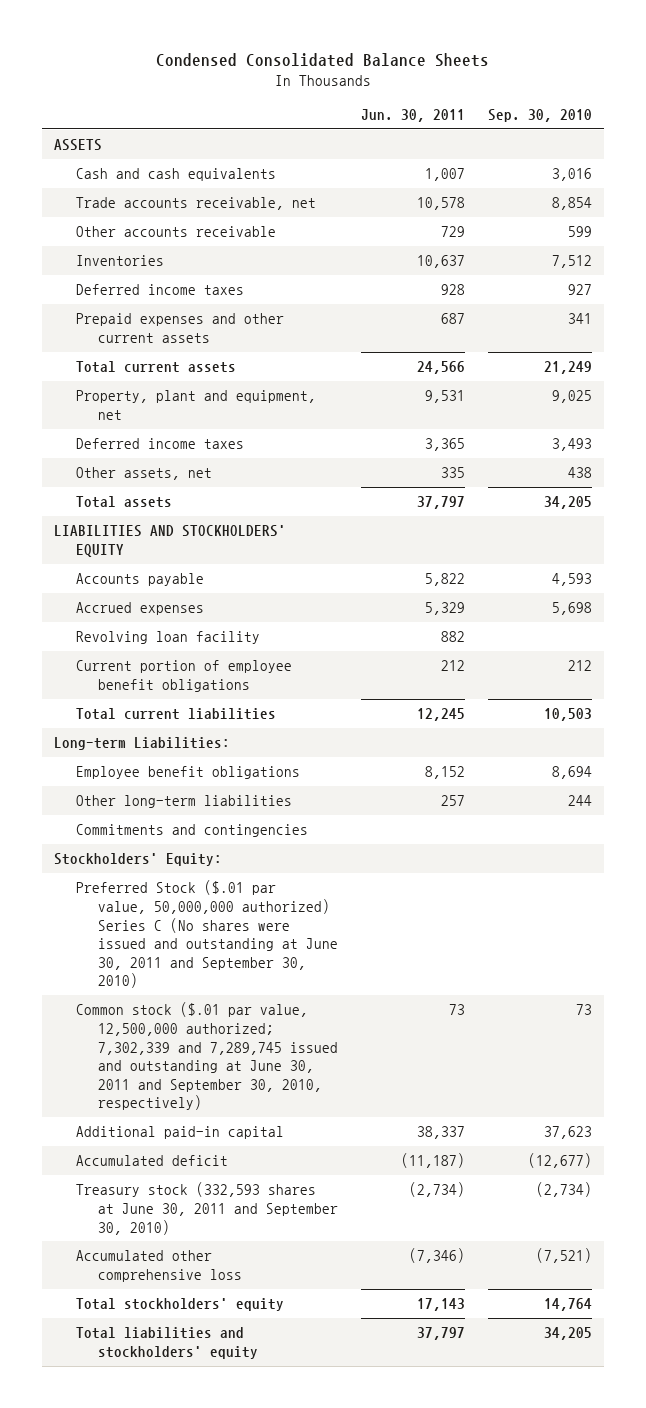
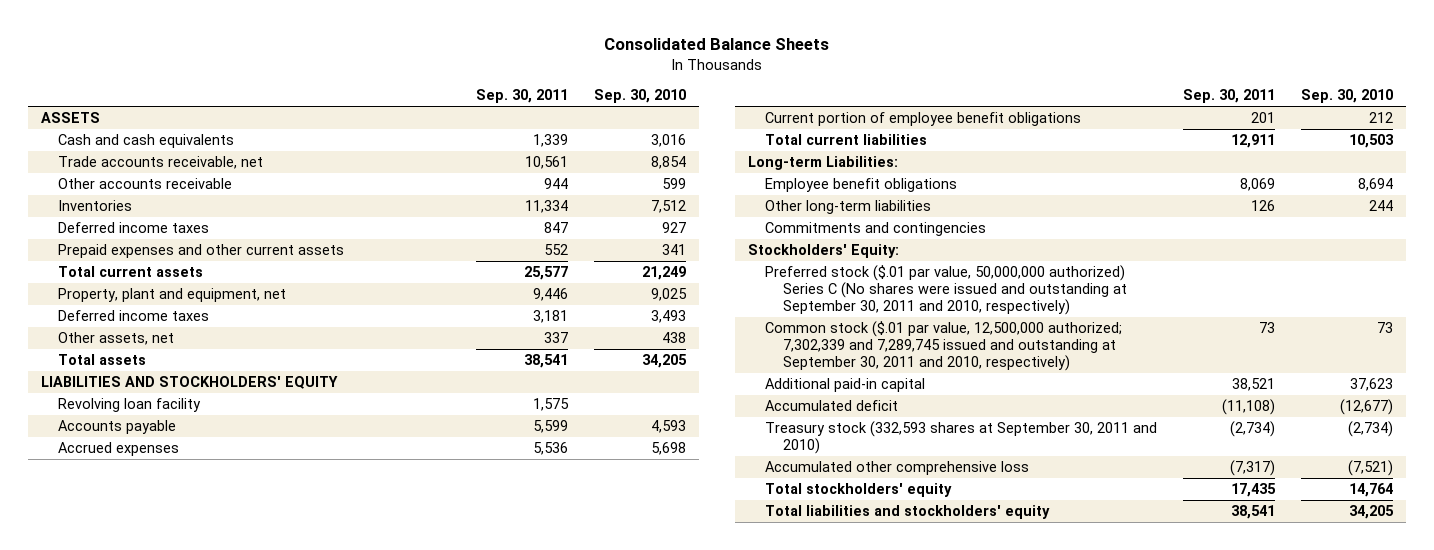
[155,52,489,67] Condensed Consolidated Balance Sheets -> [604,38,830,51] Consolidated Balance Sheets
[360,109,465,123] Jun. 30, 2011 -> none
none -> [476,89,569,104] Sep. 30, 2011
[75,631,260,645] Revolving loan facility -> [58,398,202,413] Revolving loan facility
[75,880,338,989] Preferred Stock ($.01 par value, 50,000,000 authorized) Series C (No shares were issued and outstanding at June 30, 2011 and September 30, 2010) -> [765,265,1127,315] Preferred stock ($.01 par value, 50,000,000 authorized) Series C (No shares were issued and outstanding at September 30, 2011 and 2010, respectively)
[75,1002,338,1111] Common stock ($.01 par value, 12,500,000 authorized; 7,302,339 and 7,289,745 issued and outstanding at June 30, 2011 and September 30, 2010, respectively) -> [765,321,1123,371] Common stock ($.01 par value, 12,500,000 authorized; 7,302,339 and 7,289,745 issued and outstanding at September 30, 2011 and 2010, respectively)
[75,1182,338,1235] Treasury stock (332,593 shares at June 30, 2011 and September 30, 2010) -> [765,421,1158,455] Treasury stock (332,593 shares at September 30, 2011 and 2010)

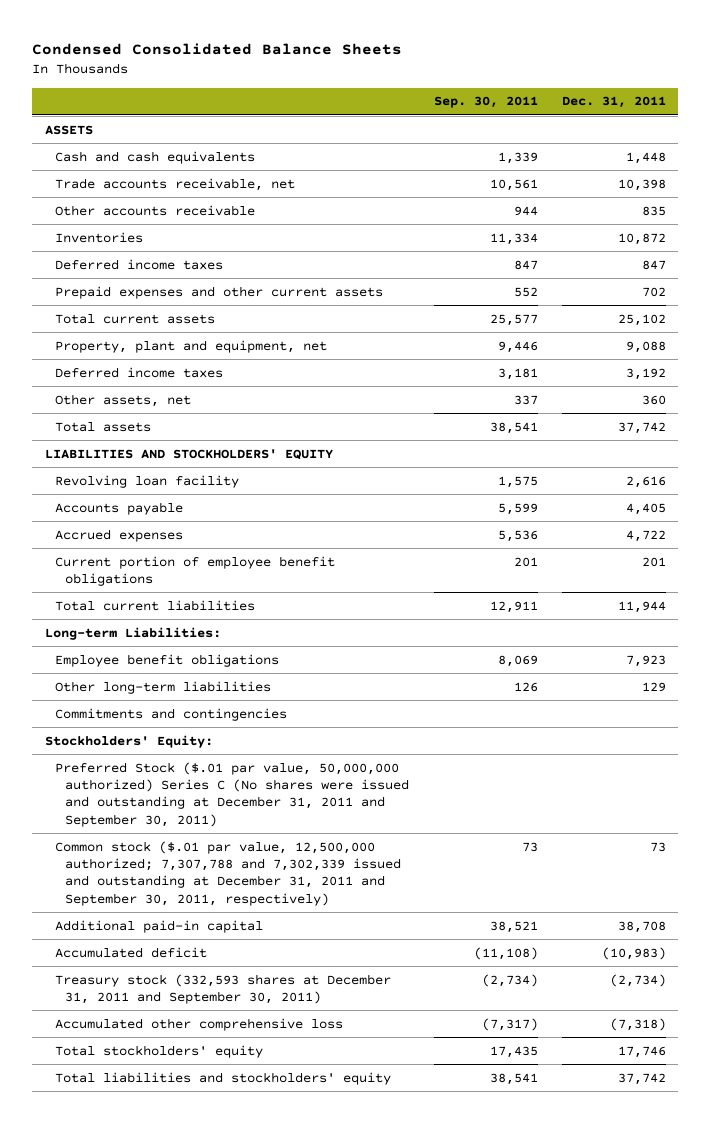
[604,38,830,51] Consolidated Balance Sheets -> [32,43,403,56] Condensed Consolidated Balance Sheets
[594,89,687,104] Sep. 30, 2010 -> none
none -> [562,96,667,109] Dec. 31, 2011
[765,265,1127,315] Preferred stock ($.01 par value, 50,000,000 authorized) Series C (No shares were issued and outstanding at September 30, 2011 and 2010, respectively) -> [55,761,410,827] Preferred Stock ($.01 par value, 50,000,000 authorized) Series C (No shares were issued and outstanding at December 31, 2011 and September 30, 2011)
[765,321,1123,371] Common stock ($.01 par value, 12,500,000 authorized; 7,302,339 and 7,289,745 issued and outstanding at September 30, 2011 and 2010, respectively) -> [55,840,402,906] Common stock ($.01 par value, 12,500,000 authorized; 7,307,788 and 7,302,339 issued and outstanding at December 31, 2011 and September 30, 2011, respectively)
[765,421,1158,455] Treasury stock (332,593 shares at September 30, 2011 and 2010) -> [55,973,392,1005] Treasury stock (332,593 shares at December 31, 2011 and September 30, 2011)

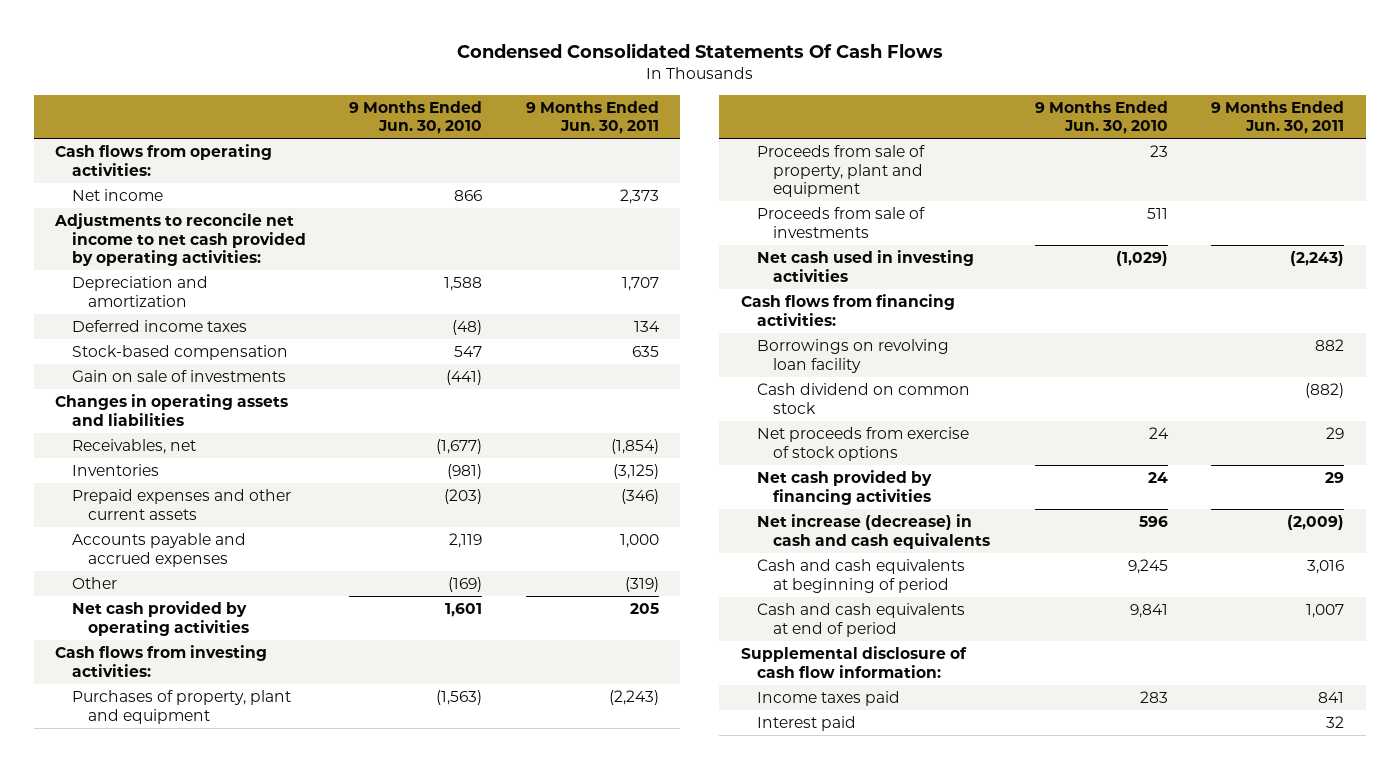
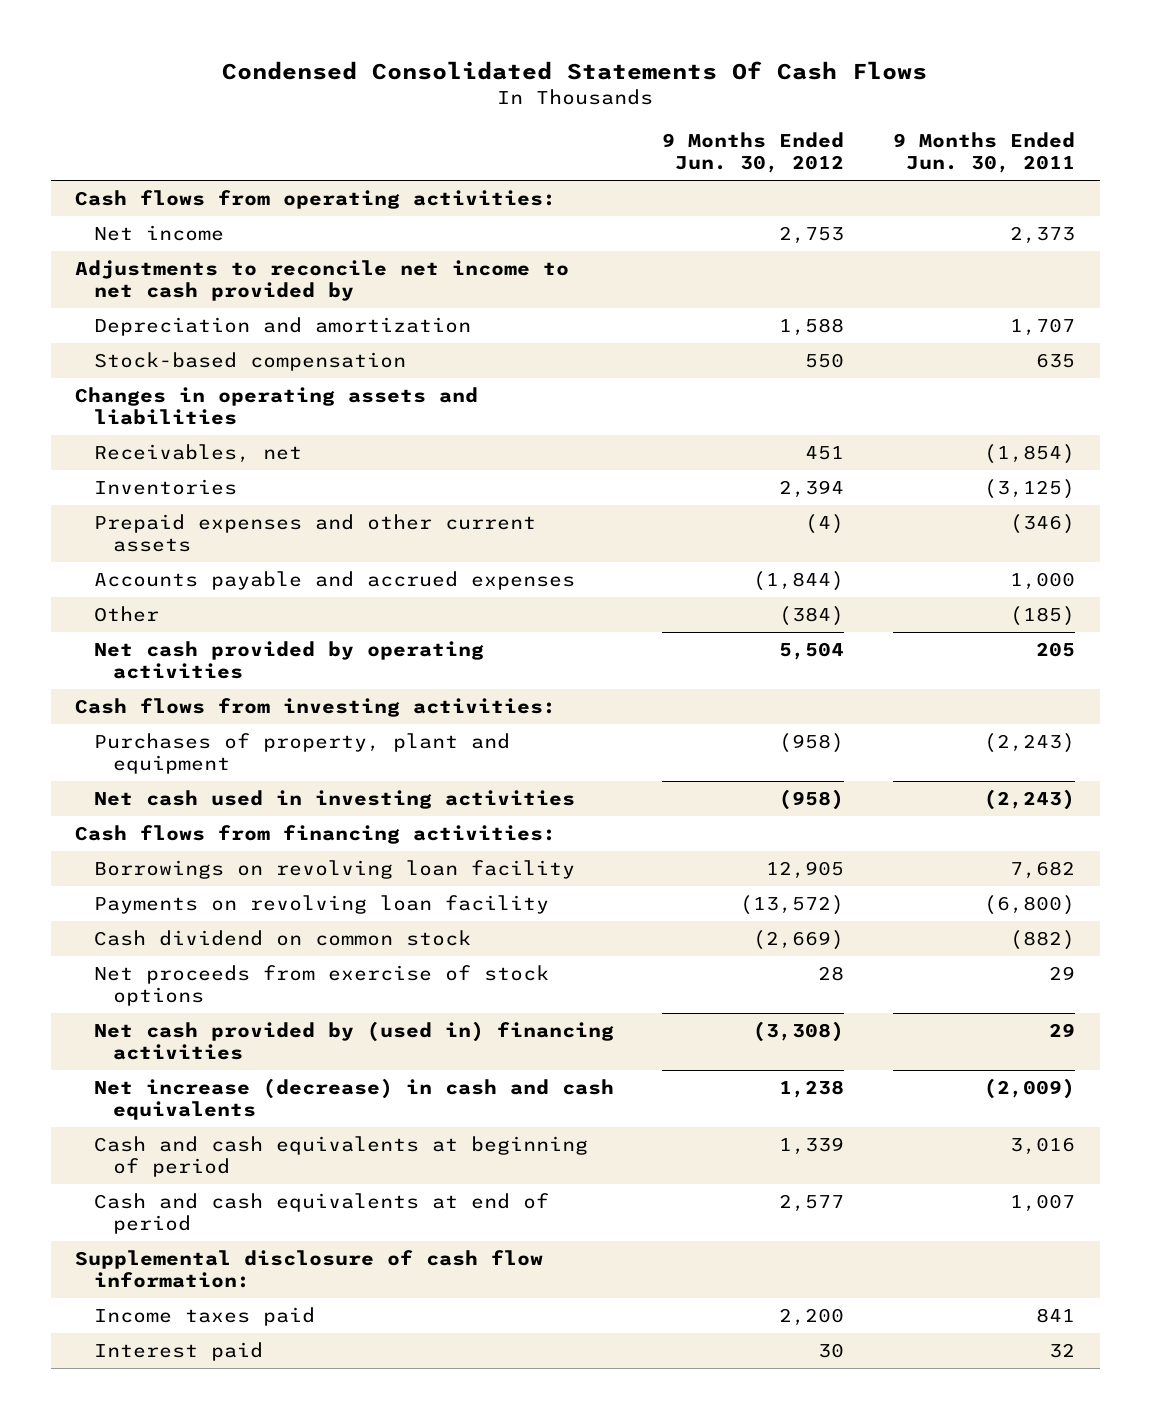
[349,100,483,135] 9 Months Ended Jun. 30, 2010 -> none
none -> [662,132,845,174] 9 Months Ended Jun. 30, 2012
[54,212,306,267] Adjustments to reconcile net income to net cash provided by operating activities: -> [74,260,569,302] Adjustments to reconcile net income to net cash provided by
[71,319,247,332] Deferred income taxes -> none
[71,369,286,382] Gain on sale of investments -> none
[624,576,659,592] (319) -> [1010,606,1076,627] (185)
[757,144,926,198] Proceeds from sale of property, plant and equipment -> none
[757,206,926,238] Proceeds from sale of investments -> none
[1315,338,1345,351] 882 -> [1010,861,1076,880] 7,682
none -> [93,895,549,915] Payments on revolving loan facility
[757,469,933,505] Net cash provided by financing activities -> [93,1021,614,1061] Net cash provided by (used in) financing activities

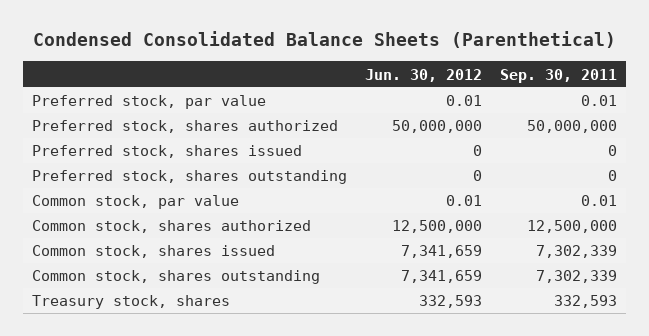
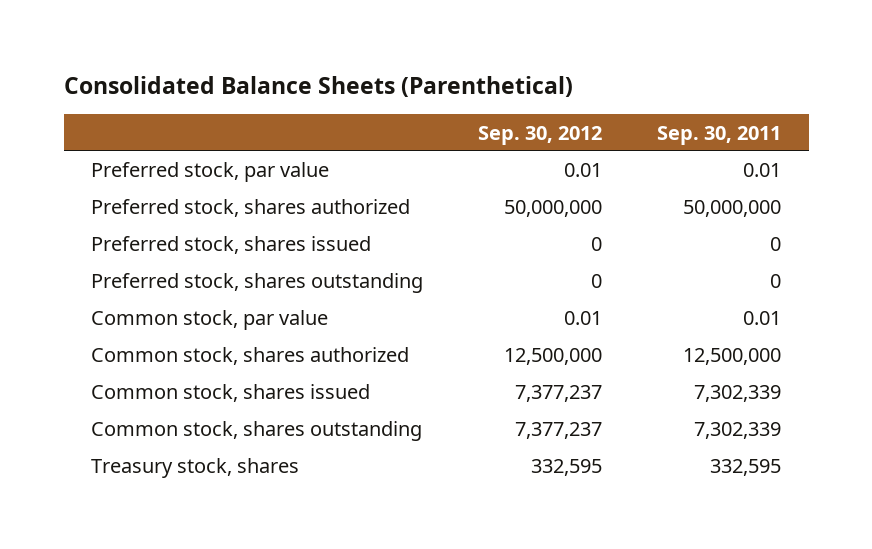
[32,31,616,49] Condensed Consolidated Balance Sheets (Parenthetical) -> [63,76,573,98] Consolidated Balance Sheets (Parenthetical)
[365,68,483,82] Jun. 30, 2012 -> none
none -> [478,125,603,145] Sep. 30, 2012
[554,295,618,309] 332,593 -> [710,459,782,477] 332,595

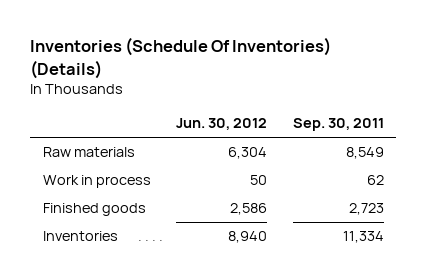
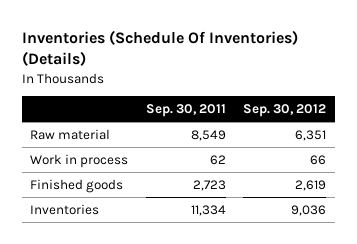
[176,118,268,131] Jun. 30, 2012 -> none
none -> [243,104,327,118] Sep. 30, 2012
[42,147,135,158] Raw materials -> [30,128,111,140] Raw material

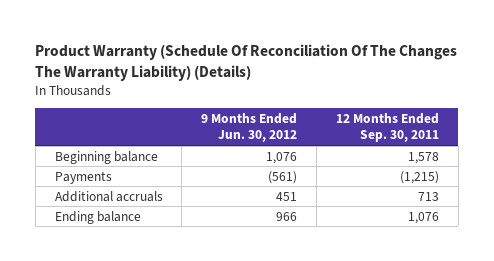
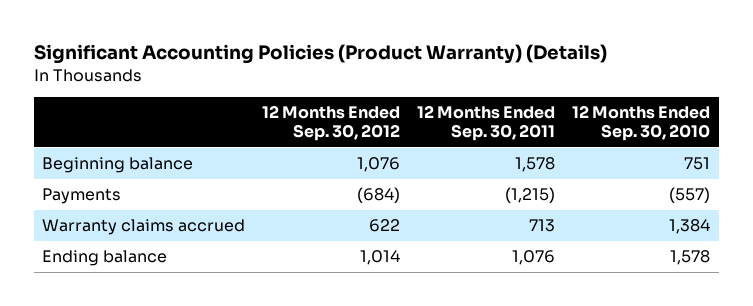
[35,44,458,81] Product Warranty (Schedule Of Reconciliation Of The Changes The Warranty Liability) (Details) -> [33,43,607,64] Significant Accounting Policies (Product Warranty) (Details)
[201,112,298,143] 9 Months Ended Jun. 30, 2012 -> none
none -> [262,105,401,142] 12 Months Ended Sep. 30, 2012
none -> [572,105,711,142] 12 Months Ended Sep. 30, 2010
[54,190,163,202] Additional accruals -> [42,219,246,236] Warranty claims accrued

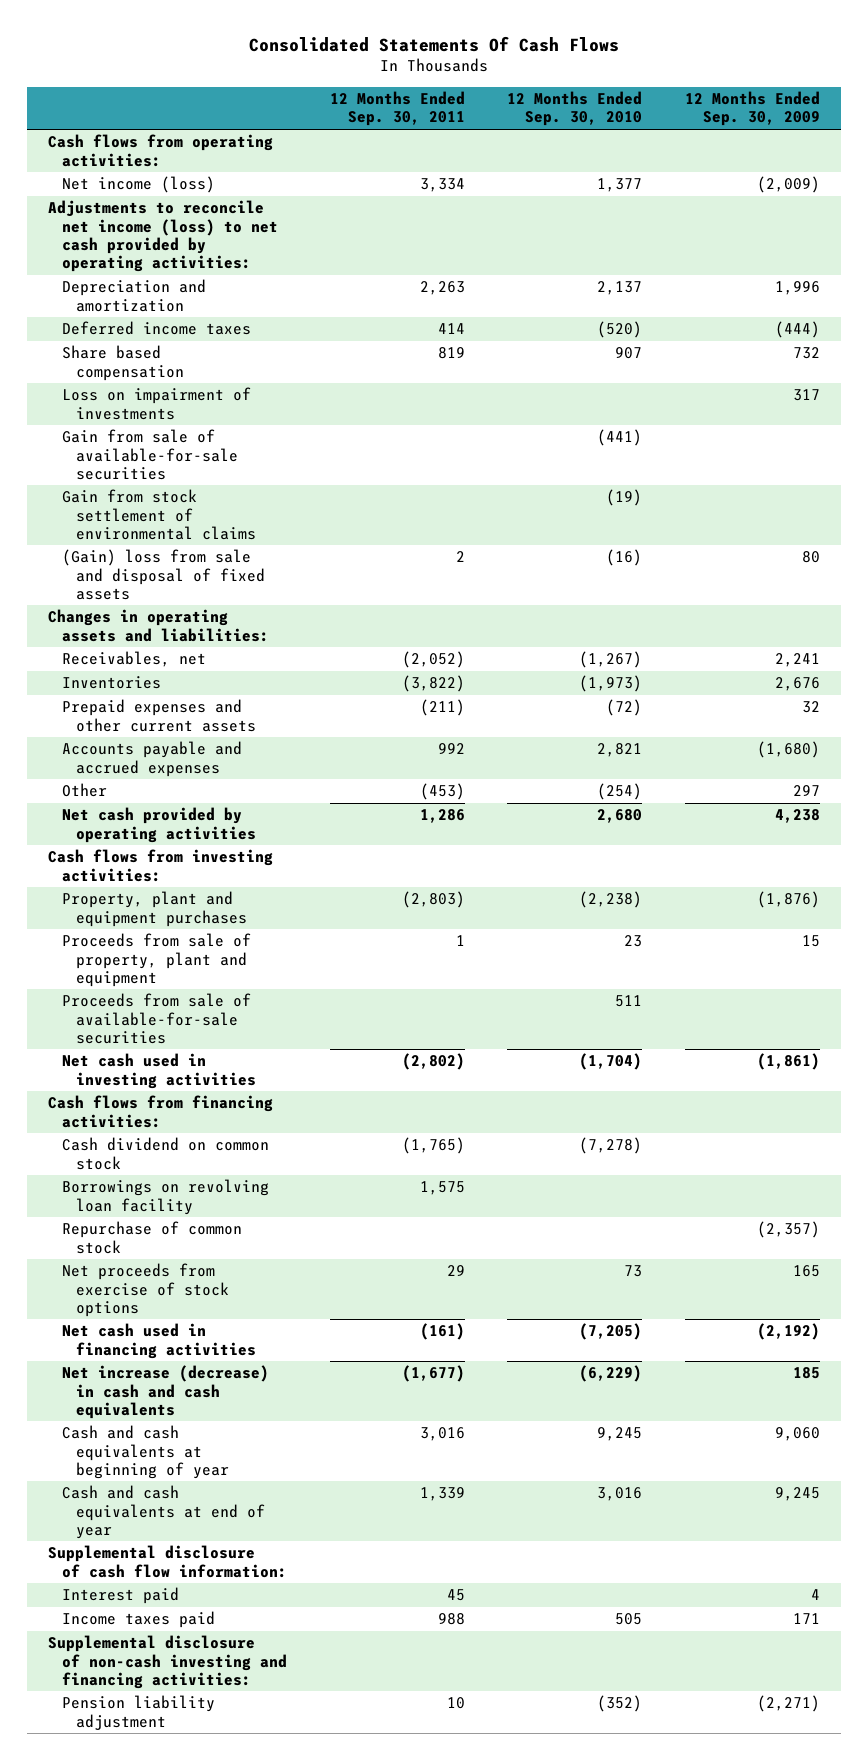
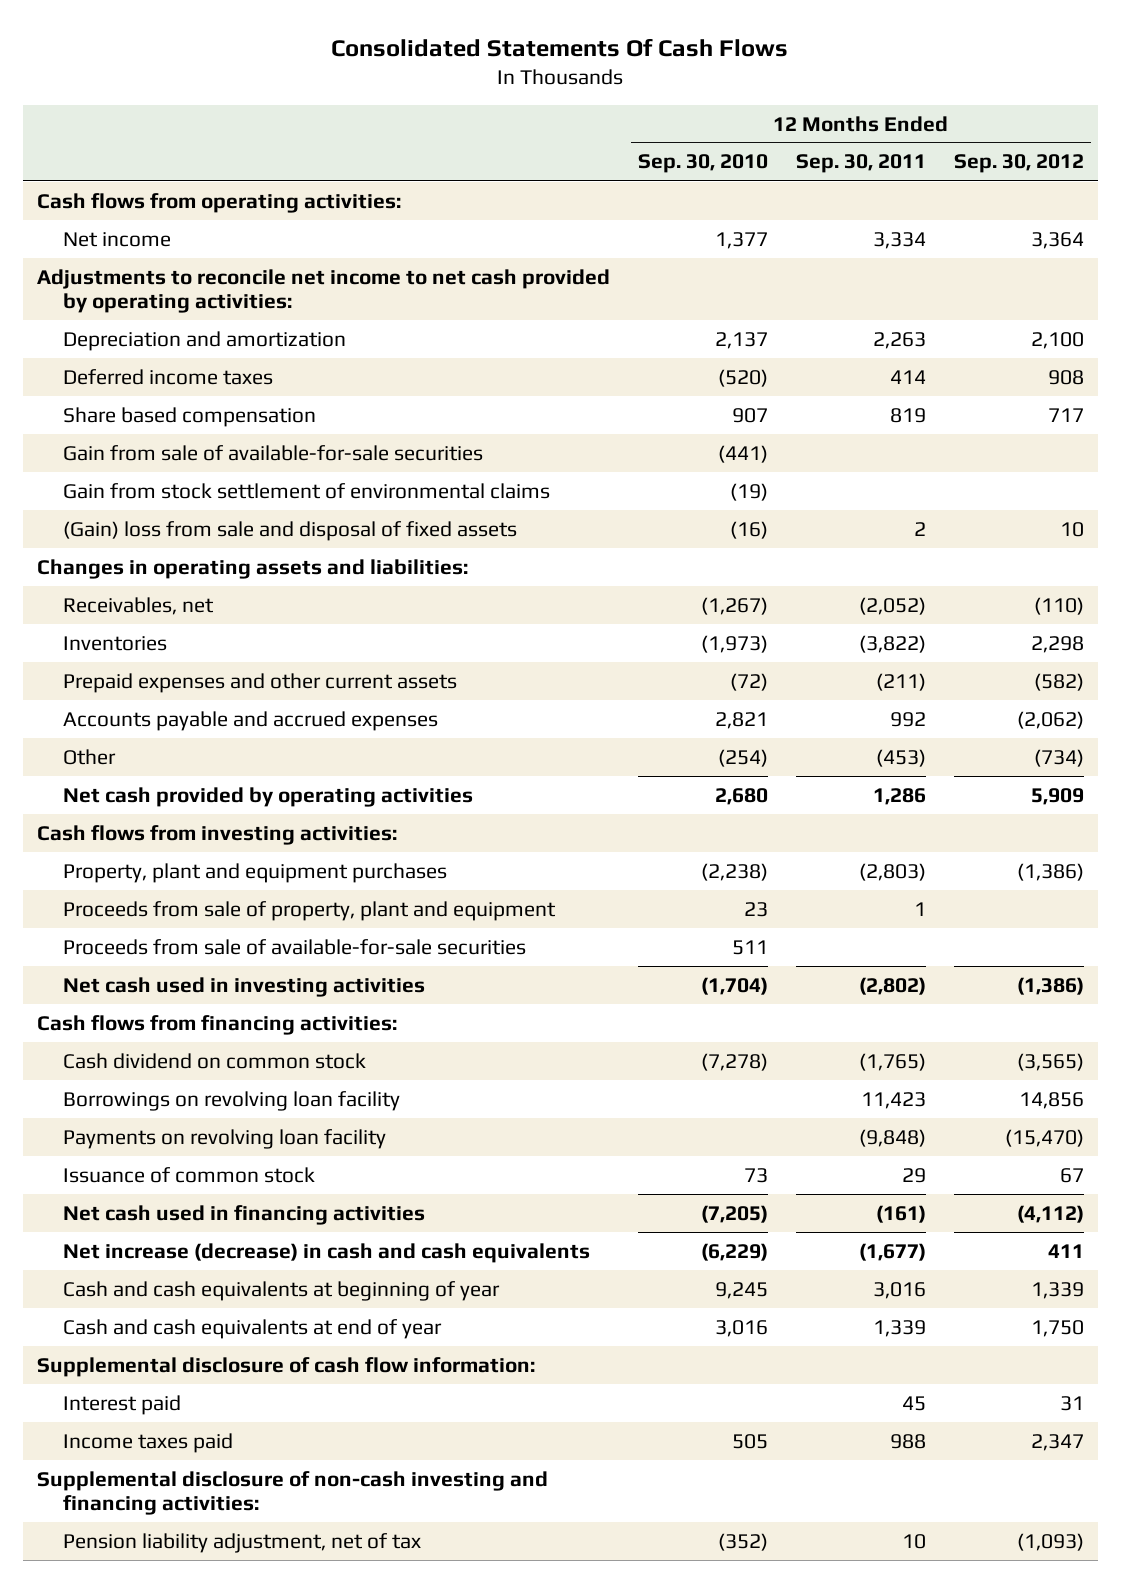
[684,91,820,127] 12 Months Ended Sep. 30, 2009 -> none
none -> [953,154,1084,174] Sep. 30, 2012
[62,176,216,194] Net income (loss) -> [62,231,171,247] Net income
[48,200,279,272] Adjustments to reconcile net income (loss) to net cash provided by operating activities: -> [37,268,611,314] Adjustments to reconcile net income to net cash provided by operating activities:
[62,387,252,420] Loss on impairment of investments -> none
[62,1221,243,1254] Repurchase of common stock -> none
[419,1181,465,1196] 1,575 -> [860,1091,926,1109] 11,423
none -> [62,1128,386,1149] Payments on revolving loan facility
[62,1263,230,1317] Net proceeds from exercise of stock options -> [62,1166,315,1183] Issuance of common stock
[62,1695,216,1730] Pension liability adjustment -> [62,1532,421,1553] Pension liability adjustment, net of tax

